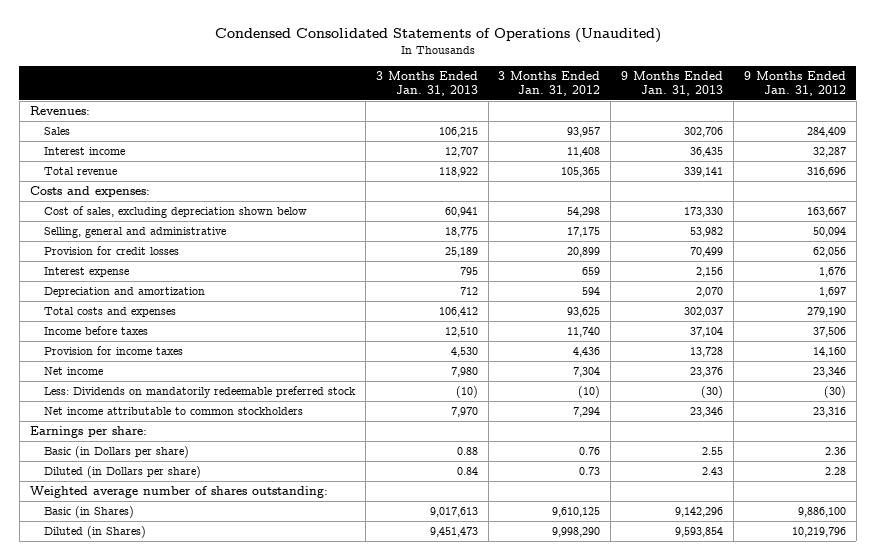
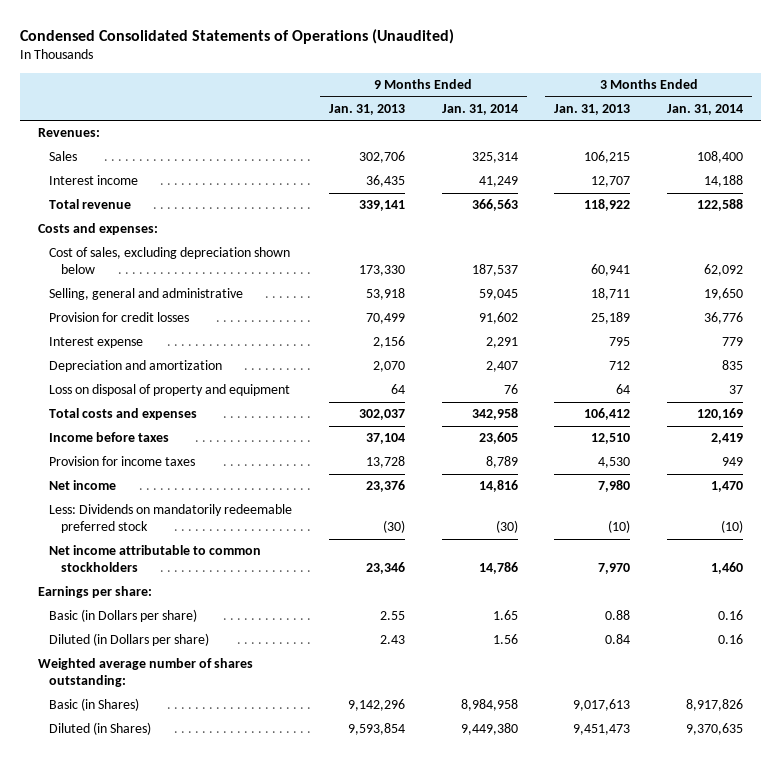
[498,70,601,96] 3 Months Ended Jan. 31, 2012 -> none
[743,70,846,96] 9 Months Ended Jan. 31, 2012 -> none
none -> [441,103,518,115] Jan. 31, 2014
none -> [666,103,743,115] Jan. 31, 2014
[444,227,478,238] 18,775 -> [591,288,631,301] 18,711
[690,227,724,238] 53,982 -> [366,288,406,301] 53,918
none -> [49,384,291,397] Loss on disposal of property and equipment

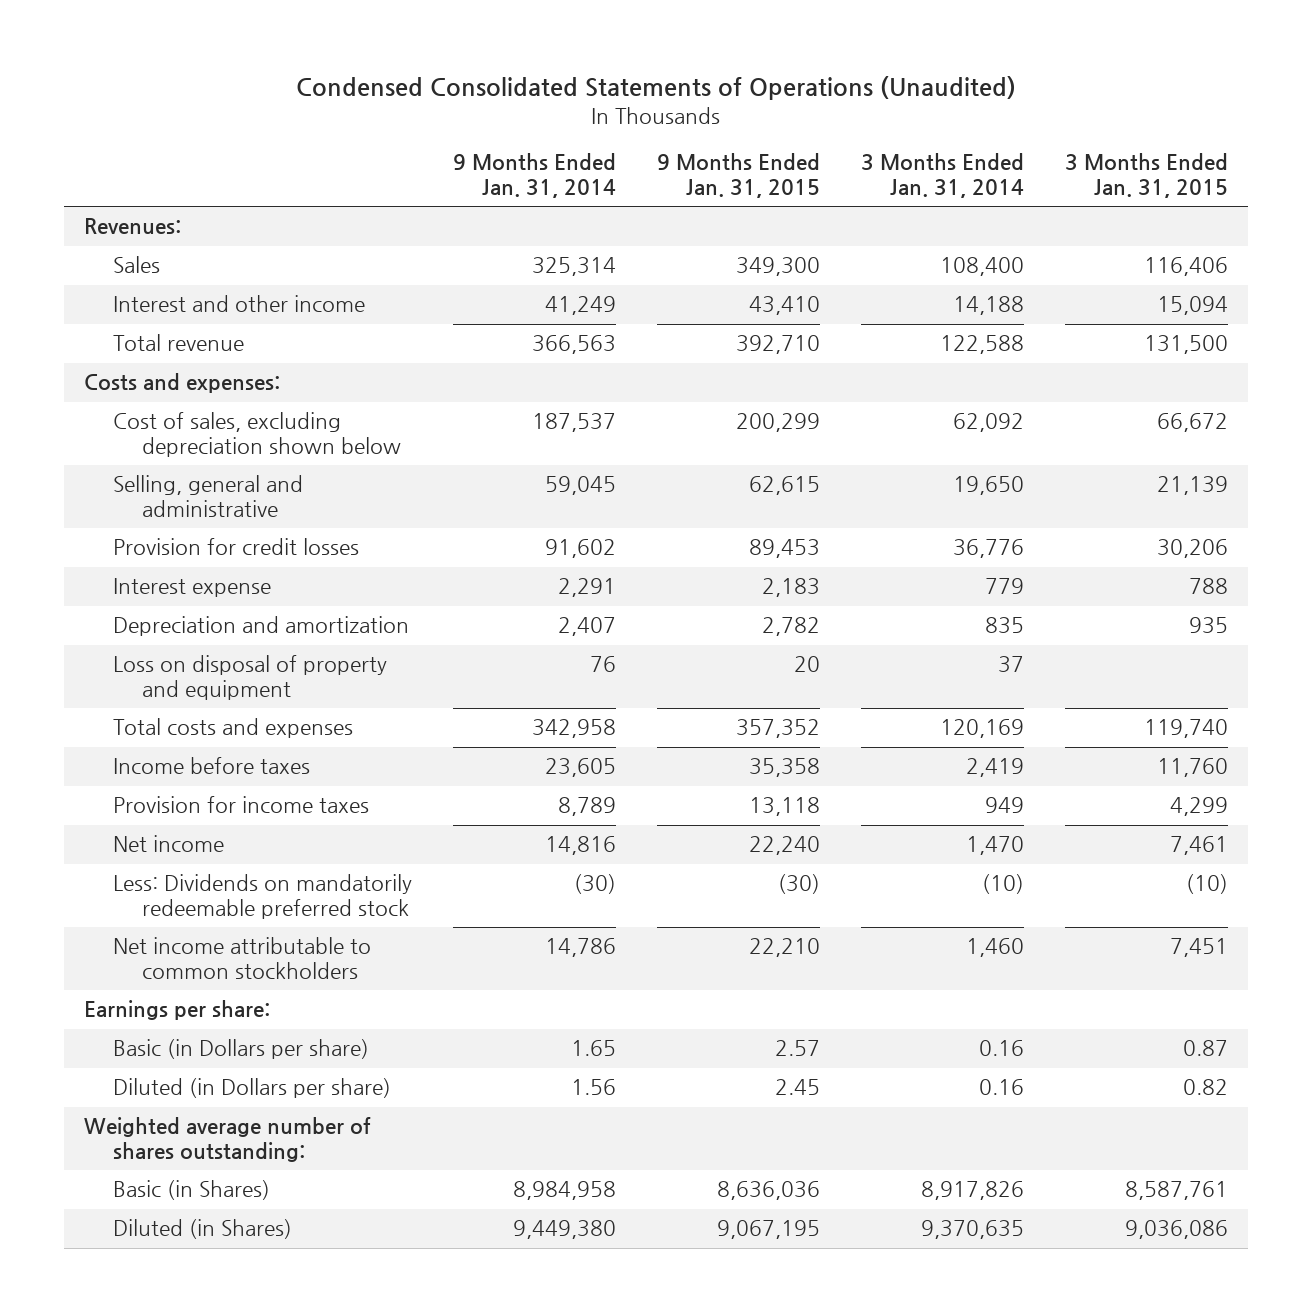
[329,103,406,115] Jan. 31, 2013 -> none
[554,103,631,115] Jan. 31, 2013 -> none
none -> [657,153,821,199] 9 Months Ended Jan. 31, 2015
none -> [1064,153,1228,199] 3 Months Ended Jan. 31, 2015
[49,175,139,186] Interest income -> [113,295,366,313] Interest and other income

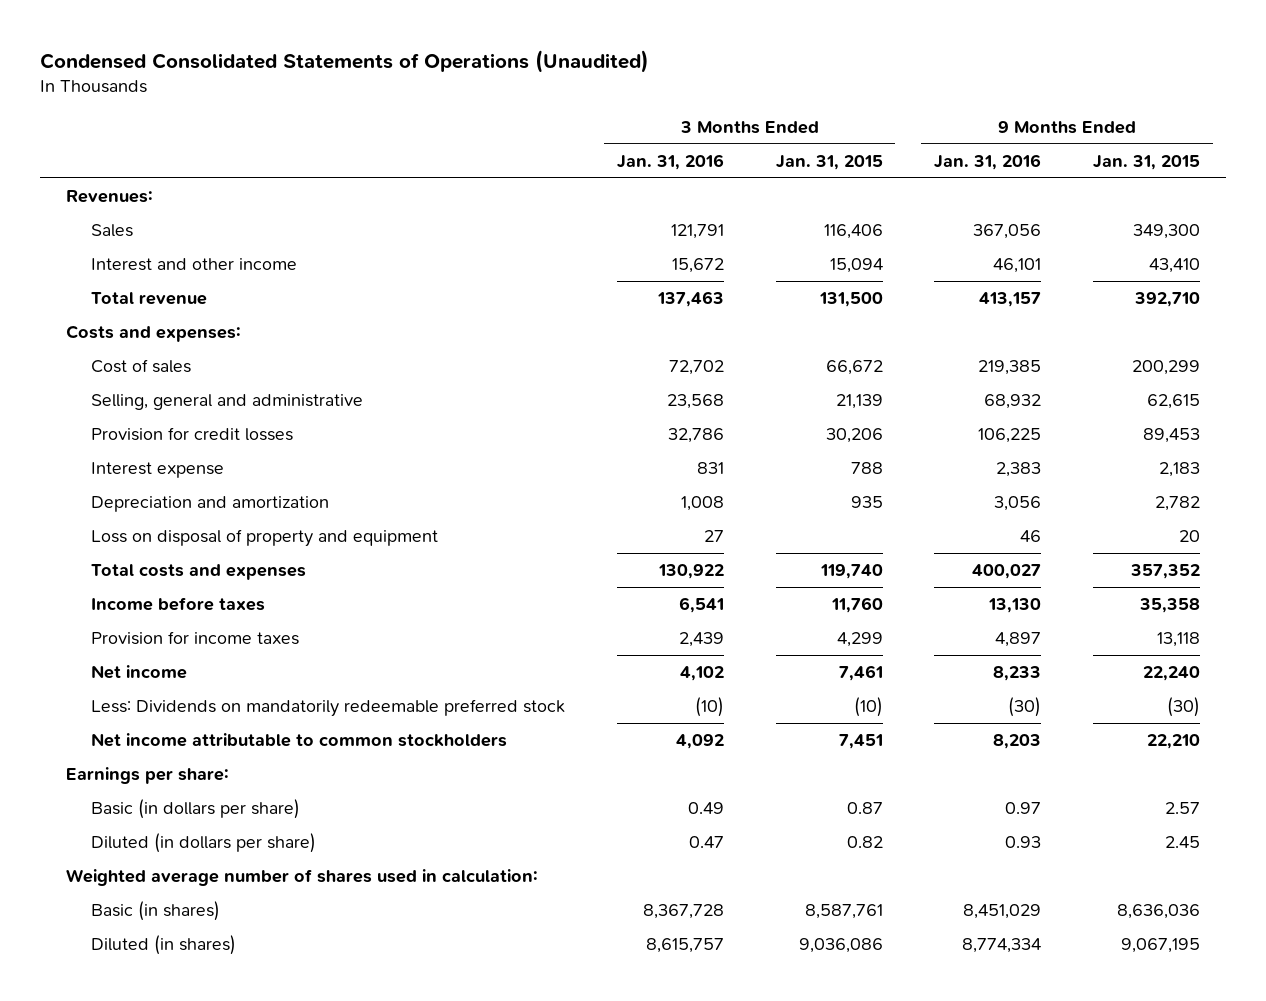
[453,153,617,199] 9 Months Ended Jan. 31, 2014 -> none
[861,153,1025,199] 3 Months Ended Jan. 31, 2014 -> none
none -> [616,153,724,170] Jan. 31, 2016
none -> [934,153,1042,170] Jan. 31, 2016
[113,412,402,458] Cost of sales, excluding depreciation shown below -> [91,359,192,374] Cost of sales
[113,1039,370,1060] Basic (in Dollars per share) -> [91,799,301,820] Basic (in dollars per share)
[113,1078,392,1099] Diluted (in Dollars per share) -> [91,833,317,854] Diluted (in dollars per share)
[84,1117,372,1163] Weighted average number of shares outstanding: -> [65,869,538,887] Weighted average number of shares used in calculation:
[113,1180,271,1201] Basic (in Shares) -> [91,901,221,922] Basic (in shares)
[113,1219,293,1240] Diluted (in Shares) -> [91,935,237,956] Diluted (in shares)

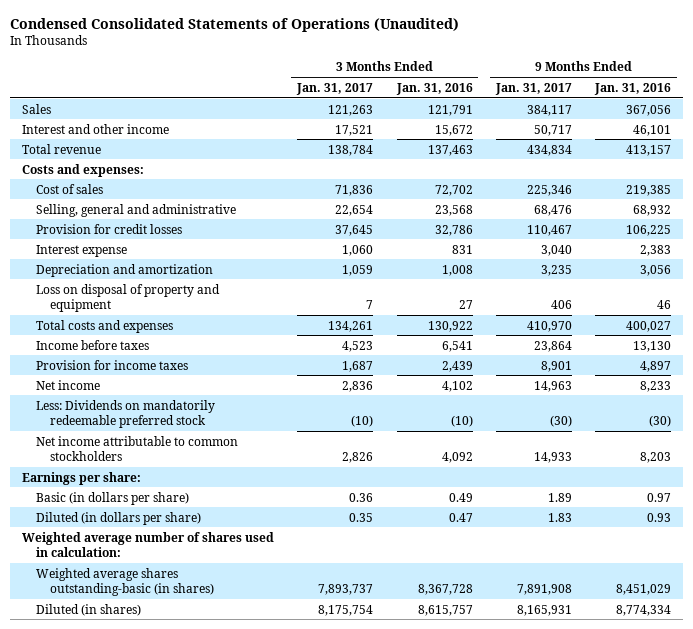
[775,154,883,170] Jan. 31, 2015 -> none
[1092,154,1200,170] Jan. 31, 2015 -> none
none -> [296,82,374,95] Jan. 31, 2017
none -> [494,82,572,95] Jan. 31, 2017
[65,190,153,204] Revenues: -> none
[91,901,221,922] Basic (in shares) -> [35,567,215,597] Weighted average shares outstanding-basic (in shares)

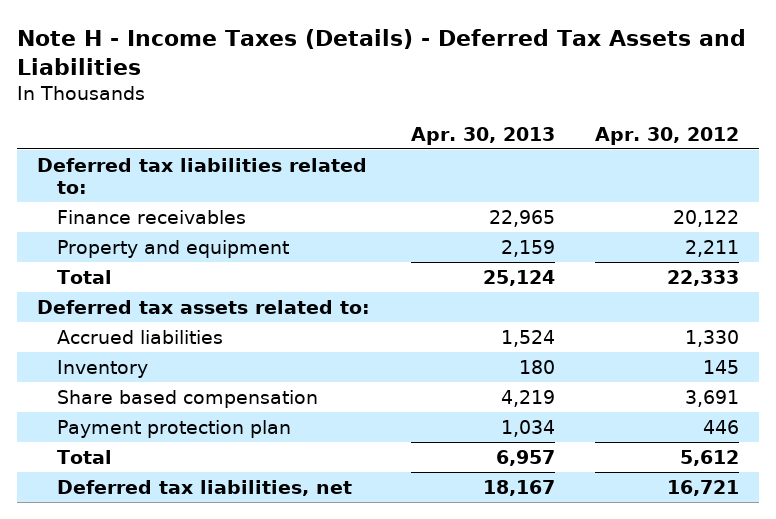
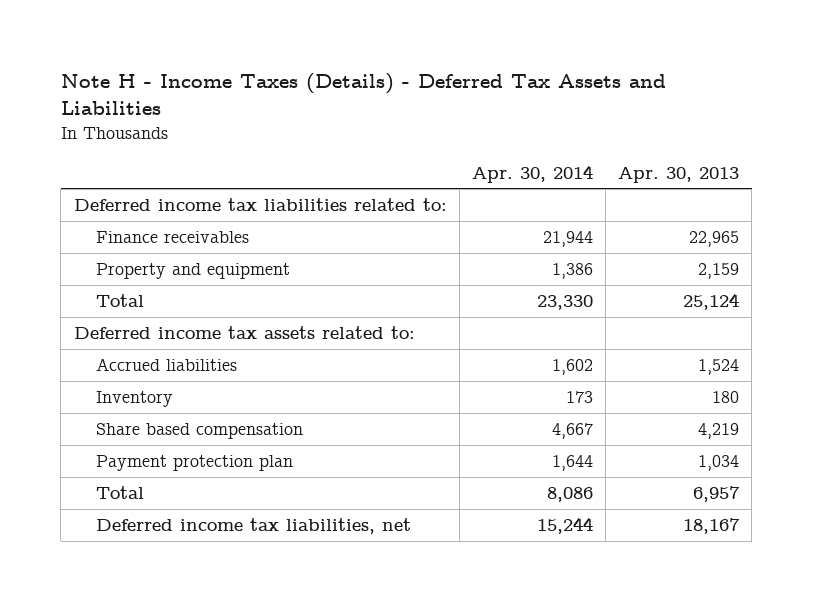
[594,126,739,145] Apr. 30, 2012 -> none
none -> [471,164,593,183] Apr. 30, 2014
[37,157,368,195] Deferred tax liabilities related to: -> [73,198,447,212] Deferred income tax liabilities related to:
[37,299,371,314] Deferred tax assets related to: -> [73,326,415,340] Deferred income tax assets related to:
[57,479,353,496] Deferred tax liabilities, net -> [95,518,411,535] Deferred income tax liabilities, net

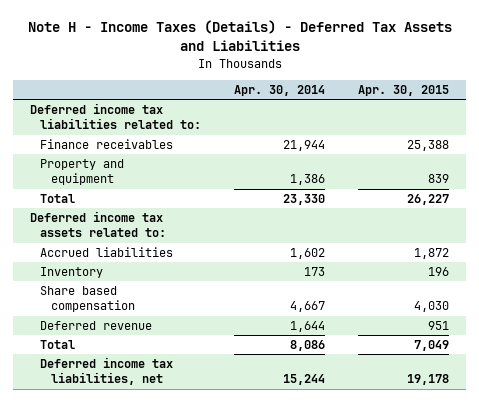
[618,166,740,183] Apr. 30, 2013 -> none
none -> [358,84,450,96] Apr. 30, 2015
[95,455,293,472] Payment protection plan -> [40,321,153,331] Deferred revenue

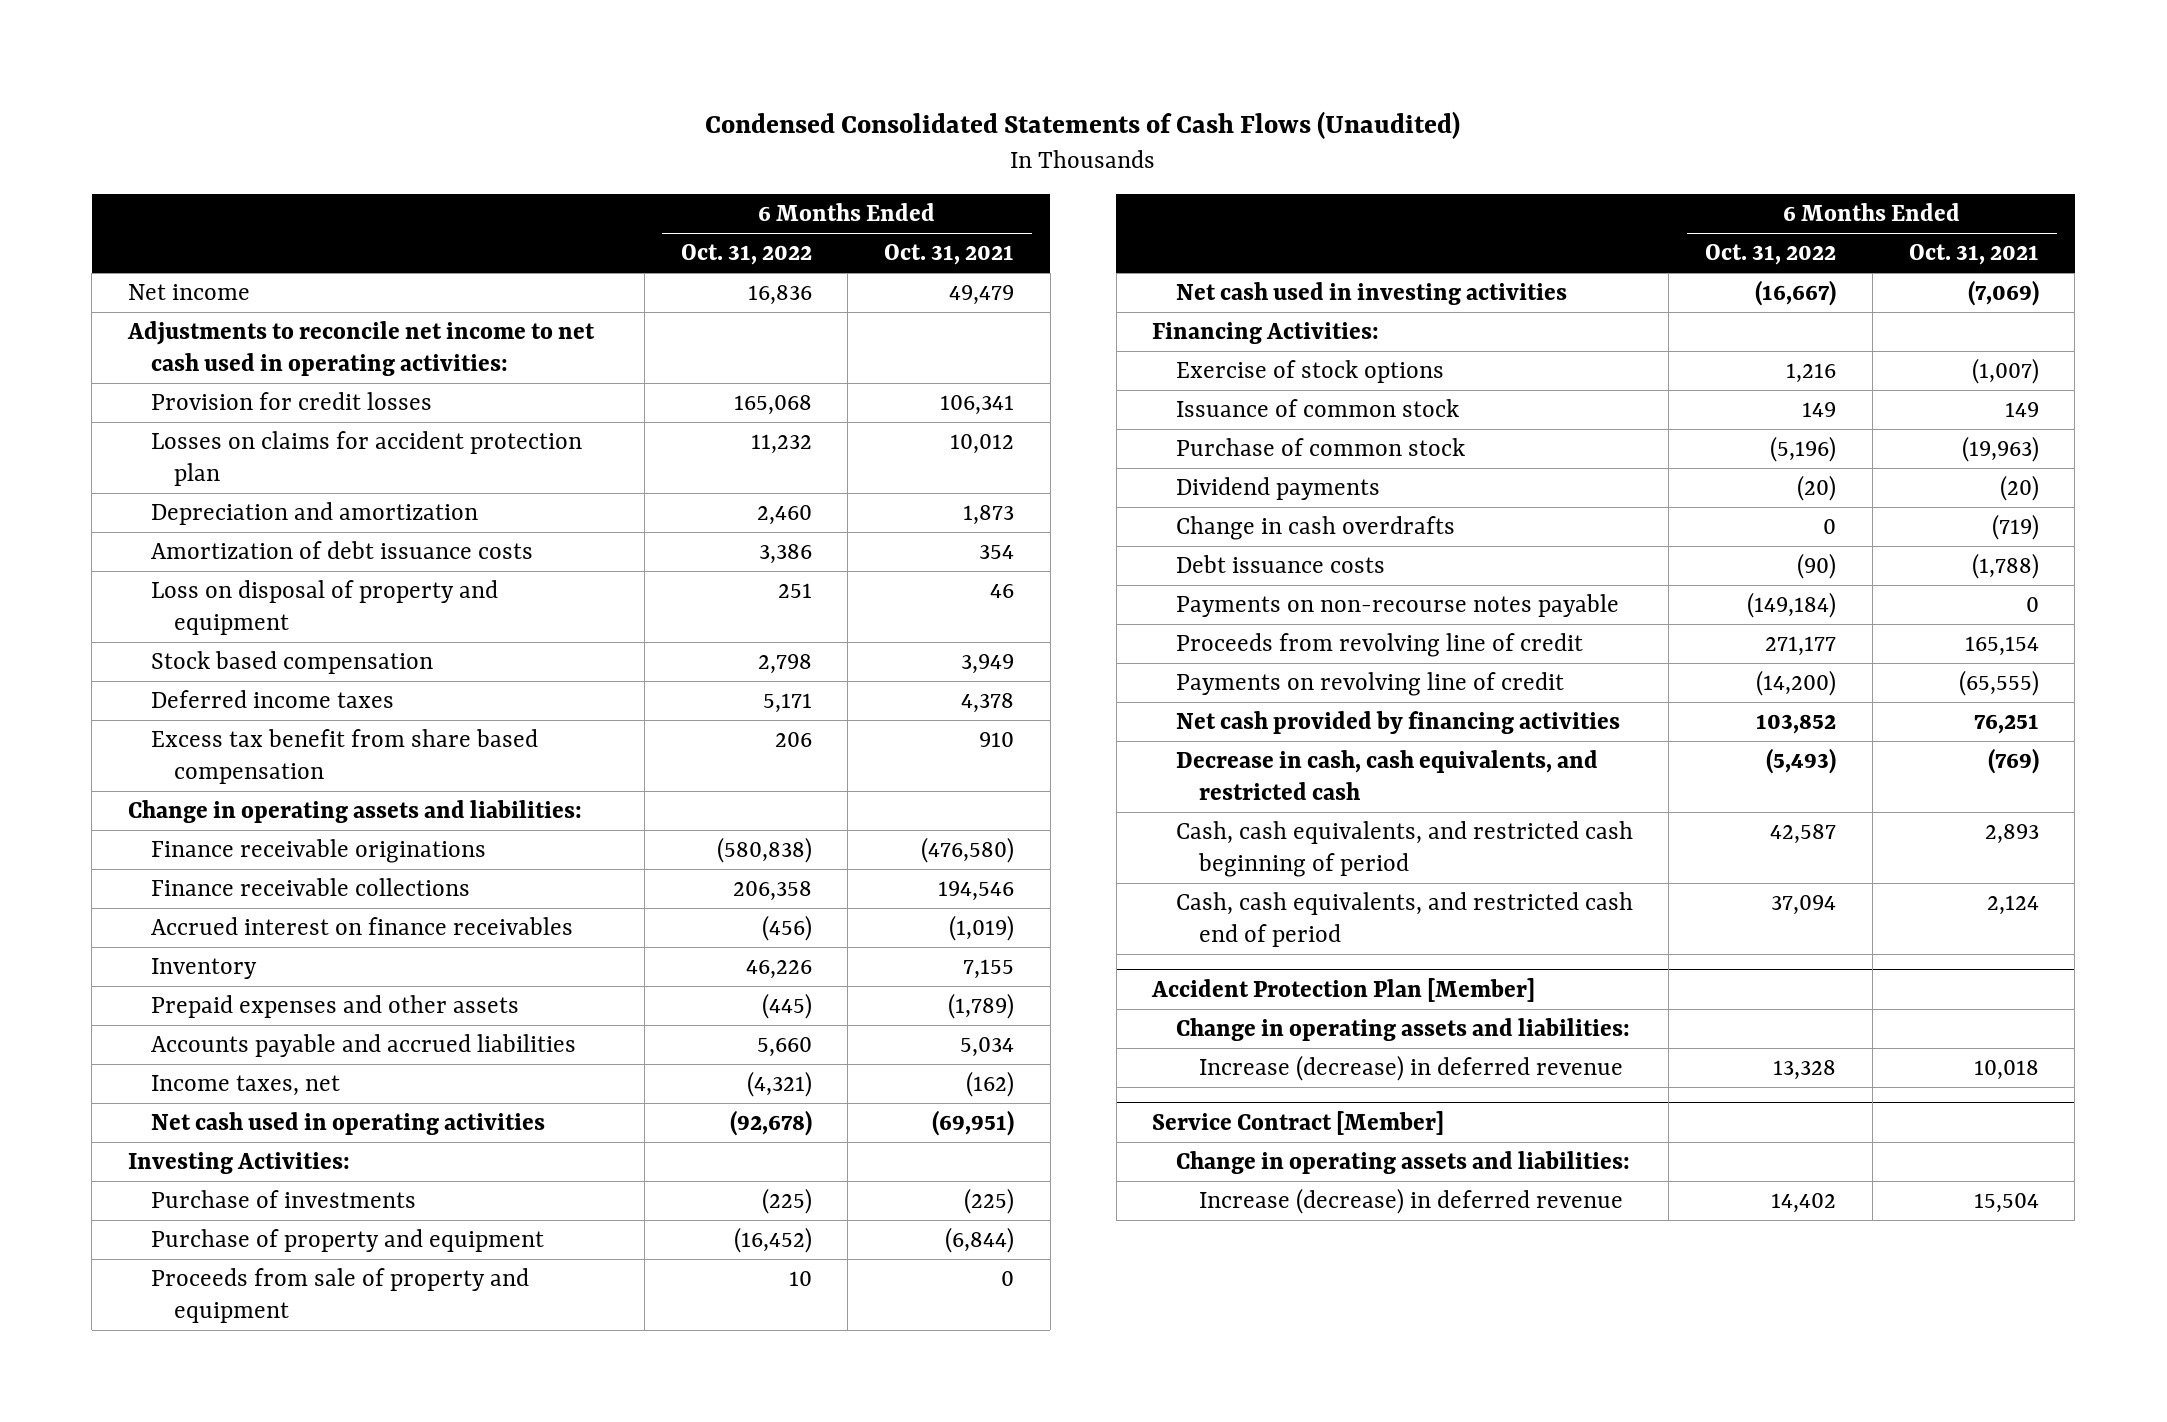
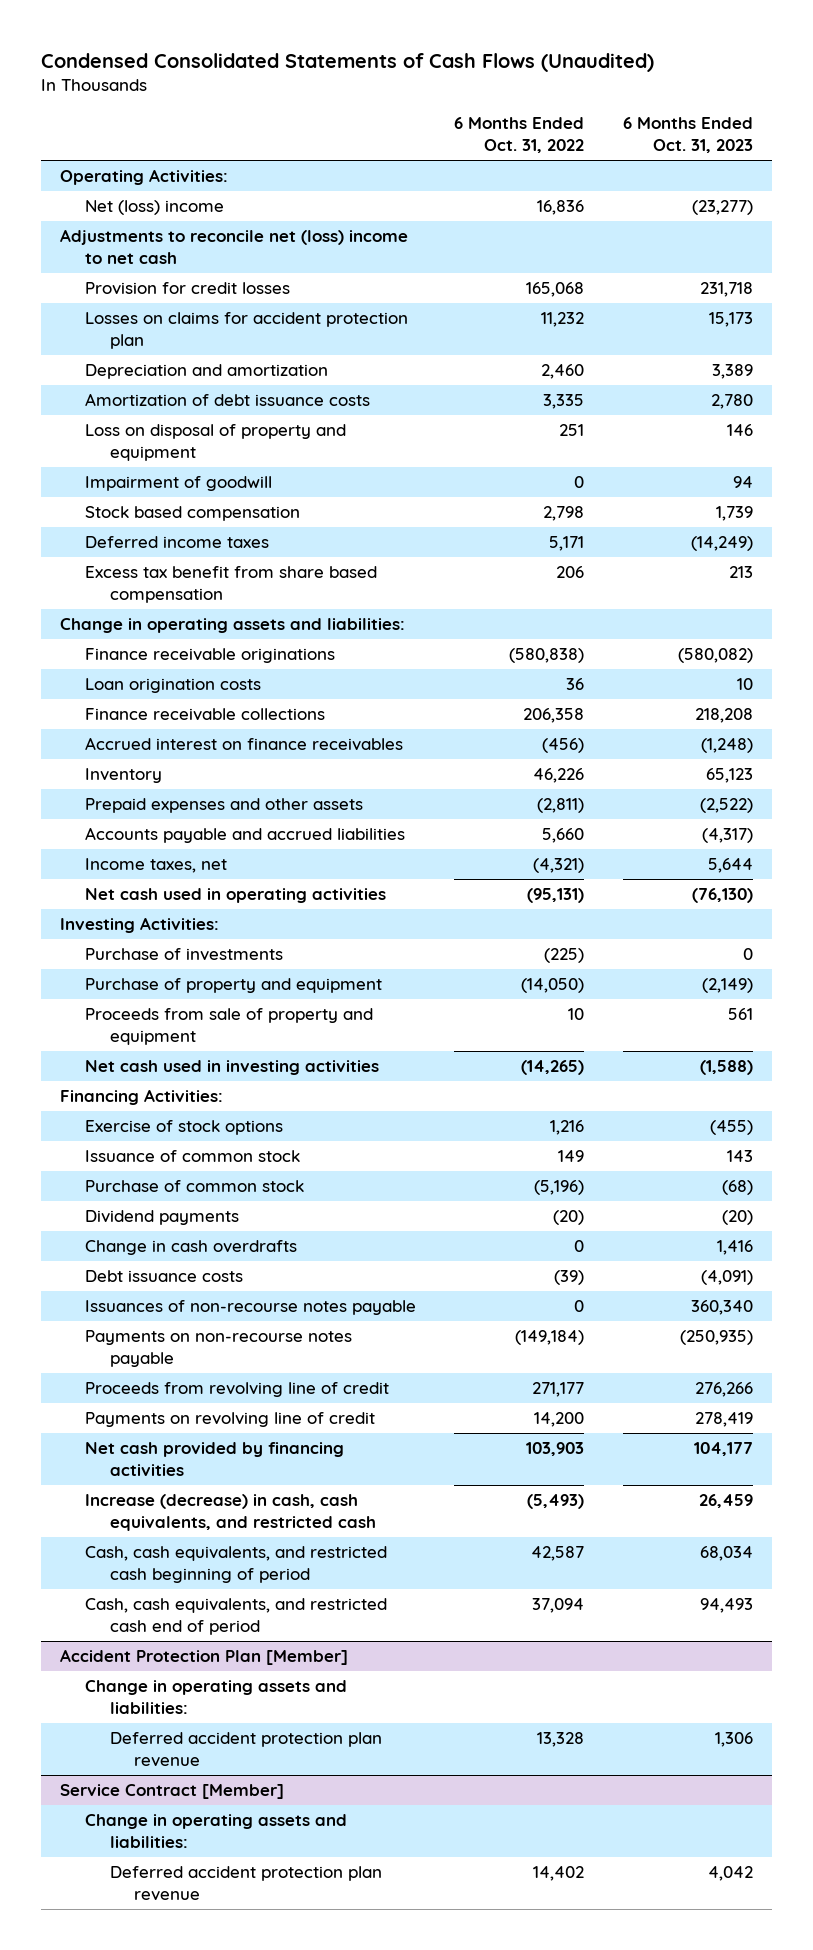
[884,244,1015,266] Oct. 31, 2021 -> none
none -> [623,117,754,154] 6 Months Ended Oct. 31, 2023
none -> [60,169,229,186] Operating Activities:
[127,283,250,300] Net income -> [84,200,224,216] Net (loss) income
[126,320,595,376] Adjustments to reconcile net income to net cash used in operating activities: -> [60,229,409,265] Adjustments to reconcile net (loss) income to net cash
[758,543,812,564] 3,386 -> [543,394,585,410] 3,335
none -> [84,476,272,492] Impairment of goodwill
none -> [84,678,261,694] Loan origination costs
[761,992,812,1019] (445) -> [537,798,585,814] (2,811)
[729,1109,812,1136] (92,678) -> [527,888,585,904] (95,131)
[733,1226,812,1253] (16,452) -> [521,978,585,994] (14,050)
[1755,279,1837,306] (16,667) -> [521,1060,585,1076] (14,265)
[1797,552,1837,579] (90) -> [554,1270,585,1286] (39)
none -> [84,1300,416,1316] Issuances of non-recourse notes payable
[1756,669,1837,696] (14,200) -> [534,1412,585,1428] 14,200
[1756,713,1837,734] 103,852 -> [526,1442,585,1457] 103,903
[1175,749,1598,800] Decrease in cash, cash equivalents, and restricted cash -> [84,1494,376,1532] Increase (decrease) in cash, cash equivalents, and restricted cash
[1198,1054,1623,1081] Increase (decrease) in deferred revenue -> [109,1732,382,1768] Deferred accident protection plan revenue
[1198,1187,1623,1214] Increase (decrease) in deferred revenue -> [109,1866,382,1902] Deferred accident protection plan revenue

